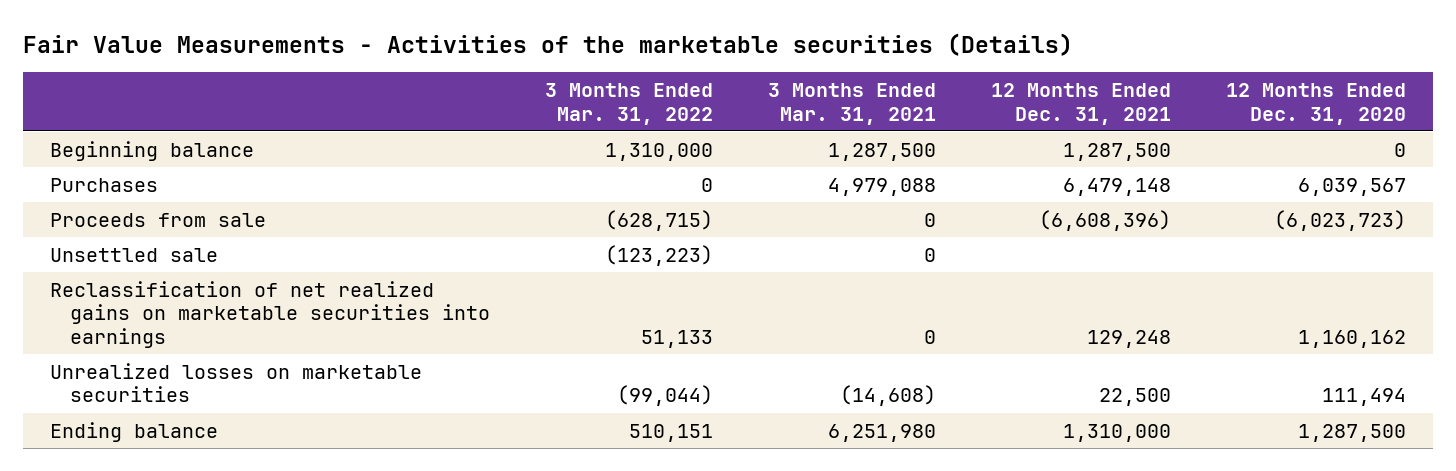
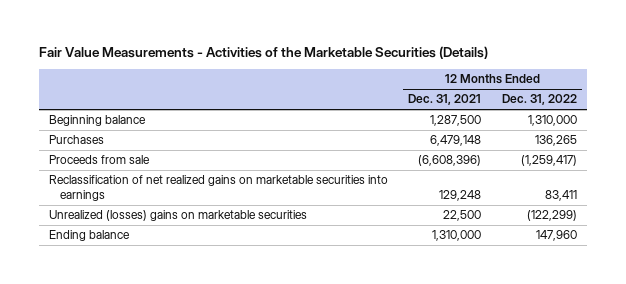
[22,32,1073,56] Fair Value Measurements - Activities of the marketable securities (Details) -> [38,46,488,60] Fair Value Measurements - Activities of the Marketable Securities (Details)
[544,82,713,125] 3 Months Ended Mar. 31, 2022 -> none
[767,82,936,125] 3 Months Ended Mar. 31, 2021 -> none
[1225,82,1406,125] 12 Months Ended Dec. 31, 2020 -> none
none -> [501,94,577,106] Dec. 31, 2022
[50,247,219,262] Unsettled sale -> none
[50,362,423,403] Unrealized losses on marketable securities -> [48,210,307,222] Unrealized (losses) gains on marketable securities

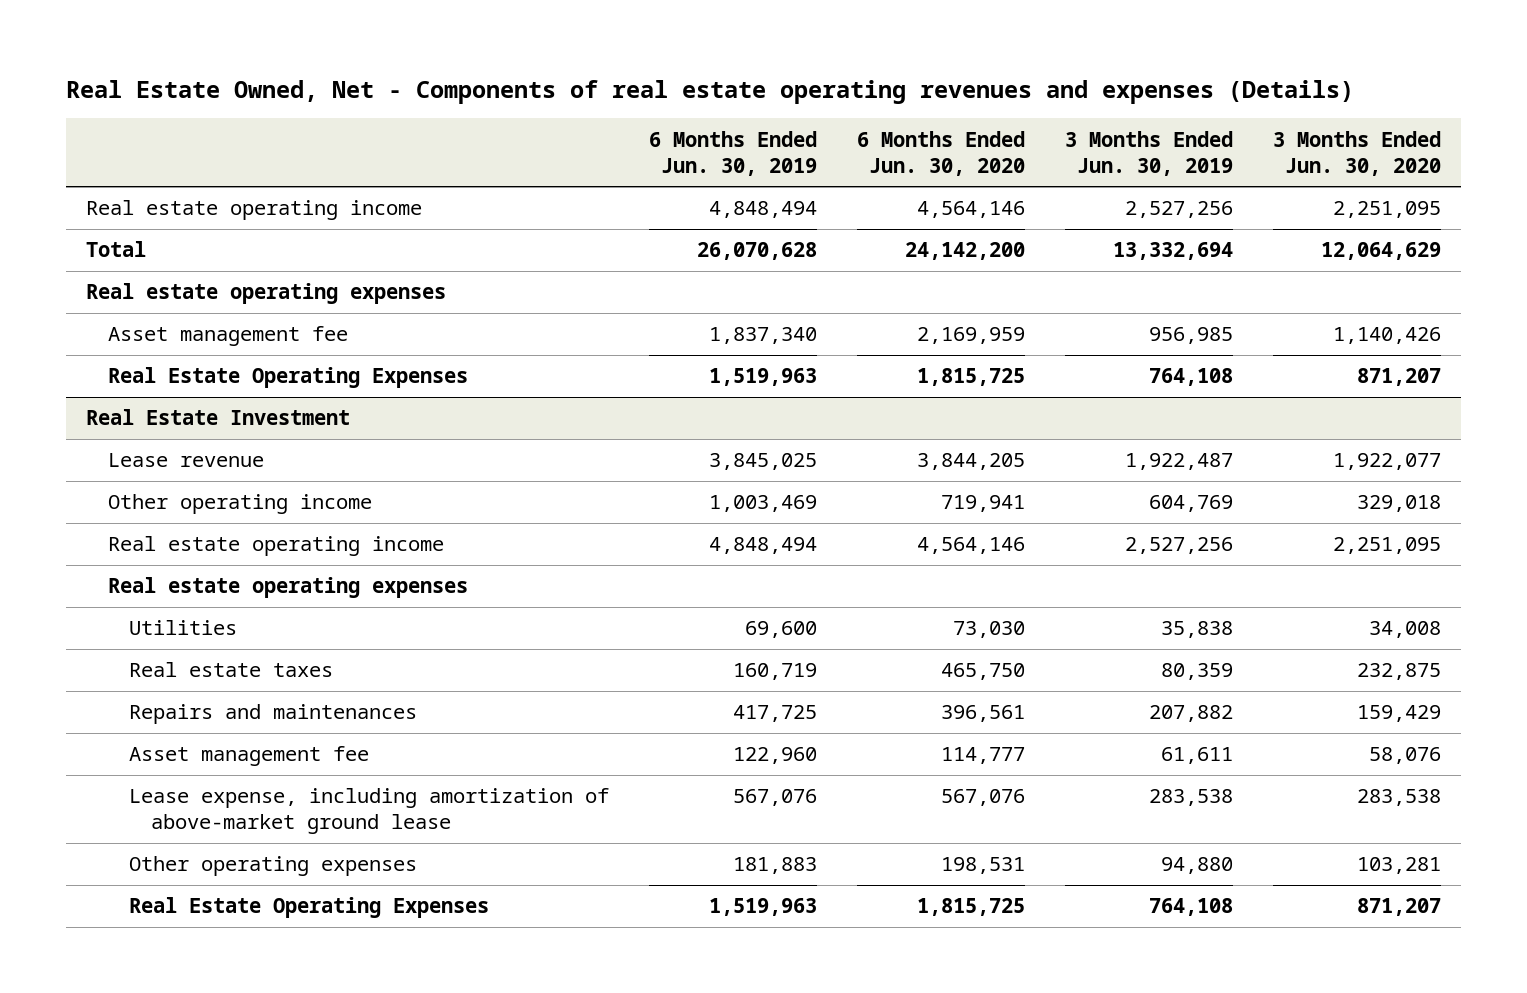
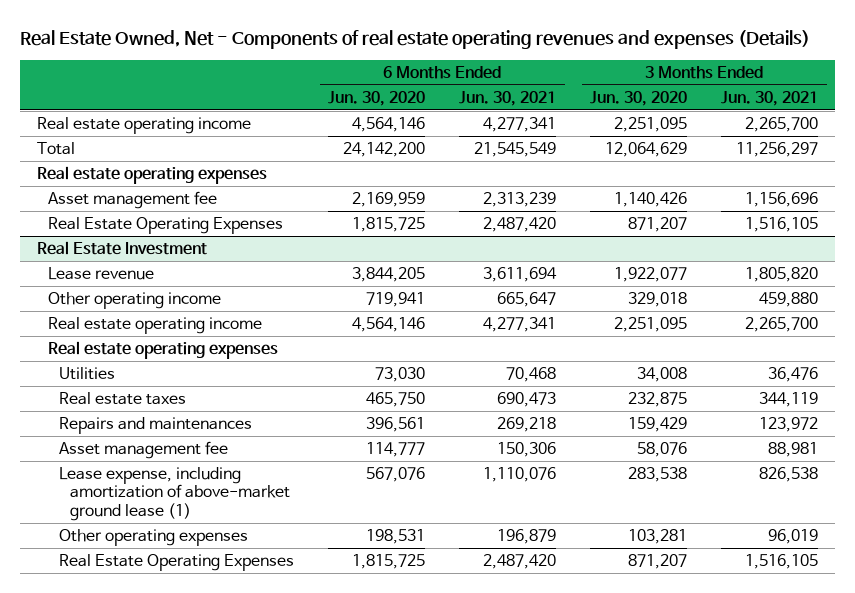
[649,130,818,176] 6 Months Ended Jun. 30, 2019 -> none
[1065,130,1234,176] 3 Months Ended Jun. 30, 2019 -> none
none -> [459,90,557,106] Jun. 30, 2021
none -> [721,90,819,106] Jun. 30, 2021
[129,788,610,835] Lease expense, including amortization of above-market ground lease -> [59,467,291,521] Lease expense, including amortization of above-market ground lease (1)

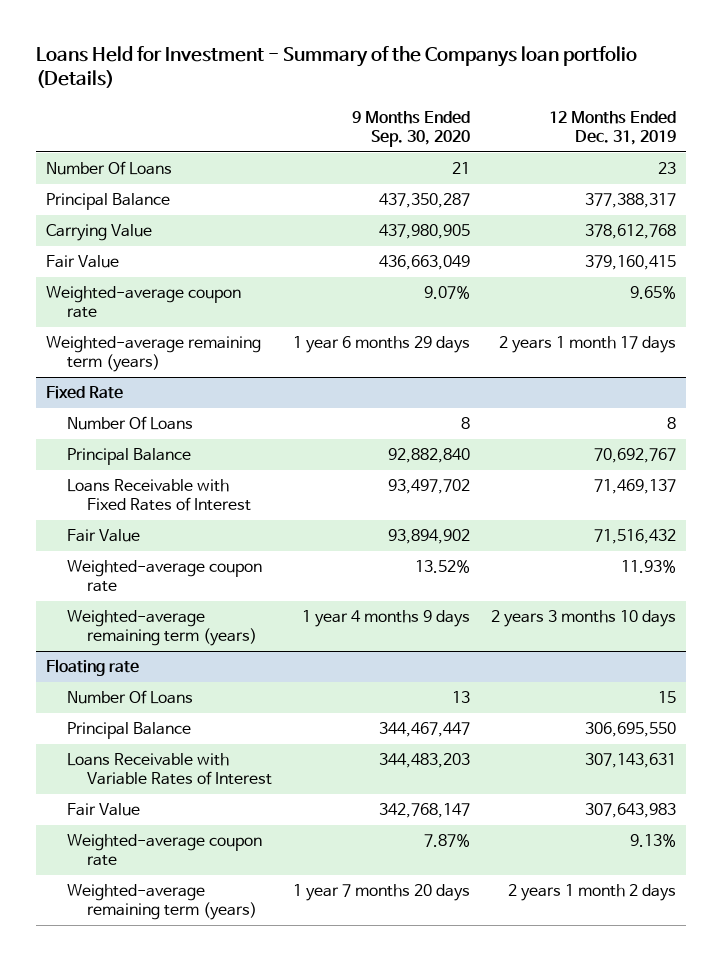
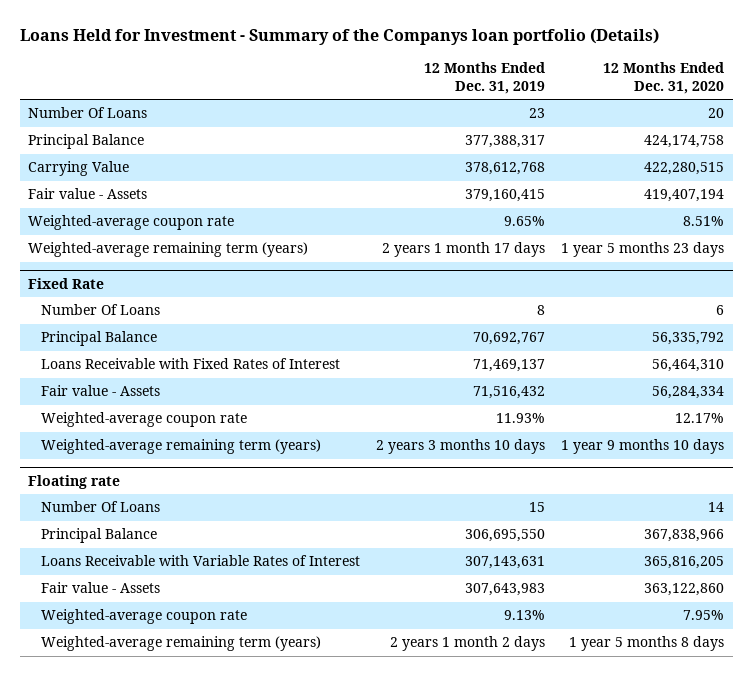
[352,110,471,147] 9 Months Ended Sep. 30, 2020 -> none
none -> [603,62,725,94] 12 Months Ended Dec. 31, 2020
[46,255,120,269] Fair Value -> [28,188,148,200] Fair value - Assets
[66,529,140,543] Fair Value -> [40,385,160,397] Fair value - Assets
[66,803,140,817] Fair Value -> [40,582,160,594] Fair value - Assets

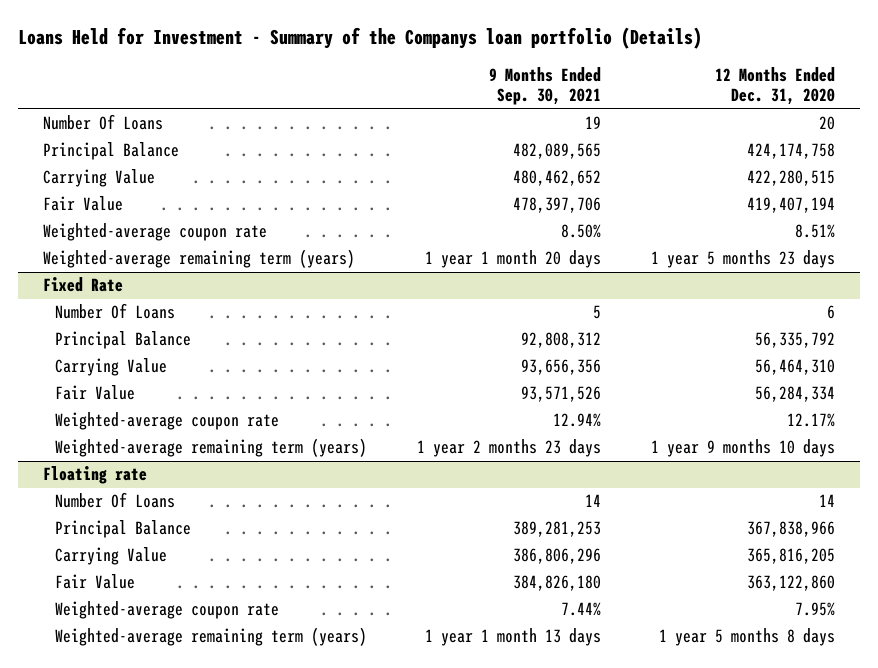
[424,62,546,94] 12 Months Ended Dec. 31, 2019 -> none
none -> [489,67,602,106] 9 Months Ended Sep. 30, 2021
[28,188,148,200] Fair value - Assets -> [42,196,123,212] Fair Value
[40,358,340,370] Loans Receivable with Fixed Rates of Interest -> [55,358,168,377] Carrying Value
[40,385,160,397] Fair value - Assets -> [55,385,136,401] Fair Value
[40,555,360,567] Loans Receivable with Variable Rates of Interest -> [55,547,168,566] Carrying Value
[40,582,160,594] Fair value - Assets -> [55,574,136,590] Fair Value

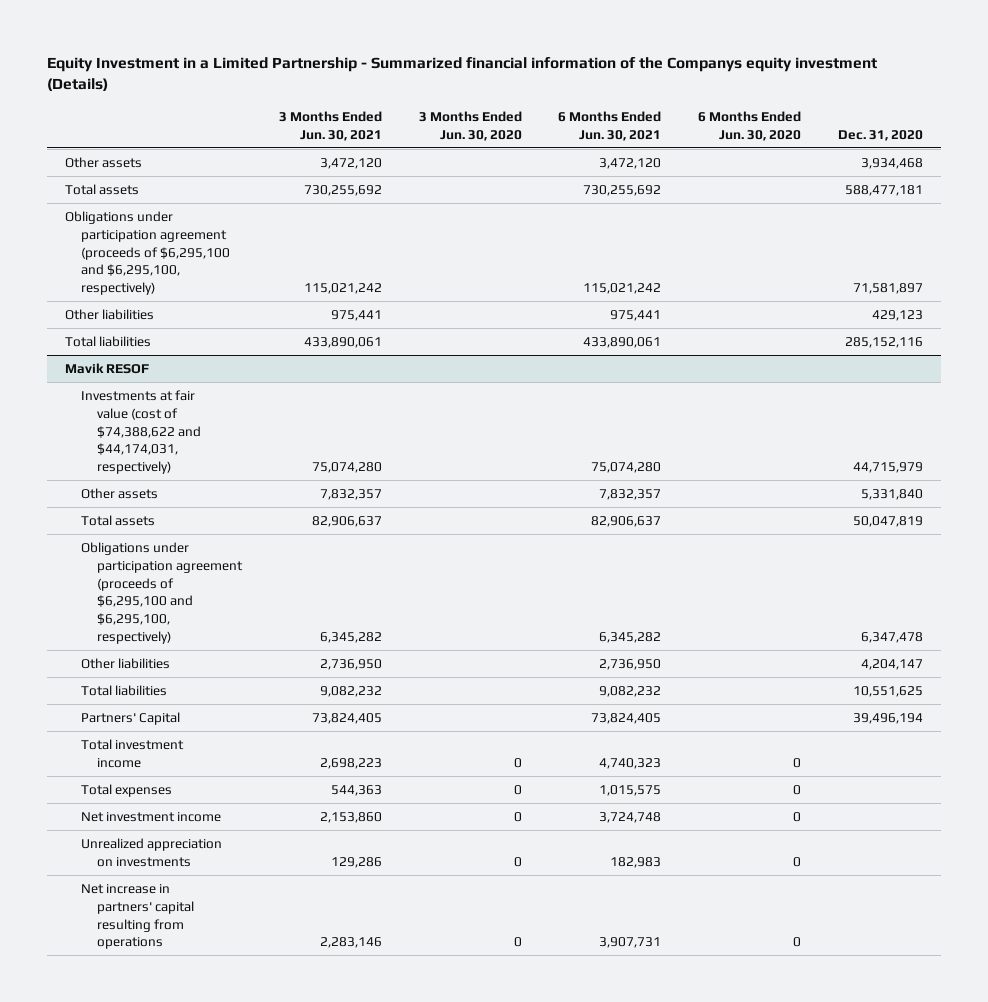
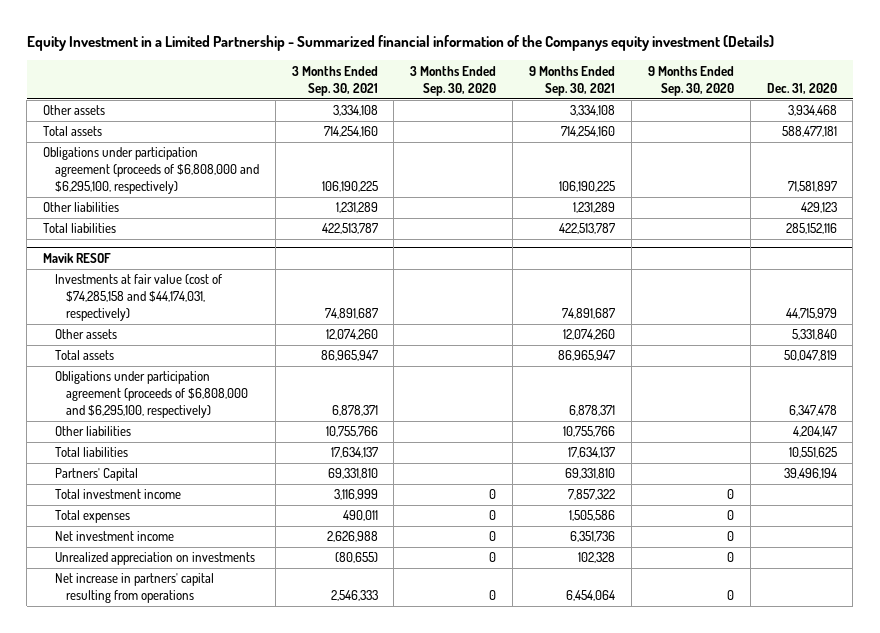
[278,111,382,141] 3 Months Ended Jun. 30, 2021 -> none
[418,111,522,141] 3 Months Ended Jun. 30, 2020 -> none
[558,111,662,141] 6 Months Ended Jun. 30, 2021 -> none
[698,111,802,141] 6 Months Ended Jun. 30, 2020 -> none
none -> [291,65,378,96] 3 Months Ended Sep. 30, 2021
none -> [410,65,497,96] 3 Months Ended Sep. 30, 2020
none -> [529,65,616,96] 9 Months Ended Sep. 30, 2021
none -> [647,65,734,96] 9 Months Ended Sep. 30, 2020
[65,211,231,295] Obligations under participation agreement (proceeds of $6,295,100 and $6,295,100, respectively) -> [43,147,259,195] Obligations under participation agreement (proceeds of $6,808,000 and $6,295,100, respectively)
[81,390,202,474] Investments at fair value (cost of $74,388,622 and $44,174,031, respectively) -> [54,274,222,322] Investments at fair value (cost of $74,285,158 and $44,174,031, respectively)
[81,542,244,644] Obligations under participation agreement (proceeds of $6,295,100 and $6,295,100, respectively) -> [54,371,249,419] Obligations under participation agreement (proceeds of $6,808,000 and $6,295,100, respectively)

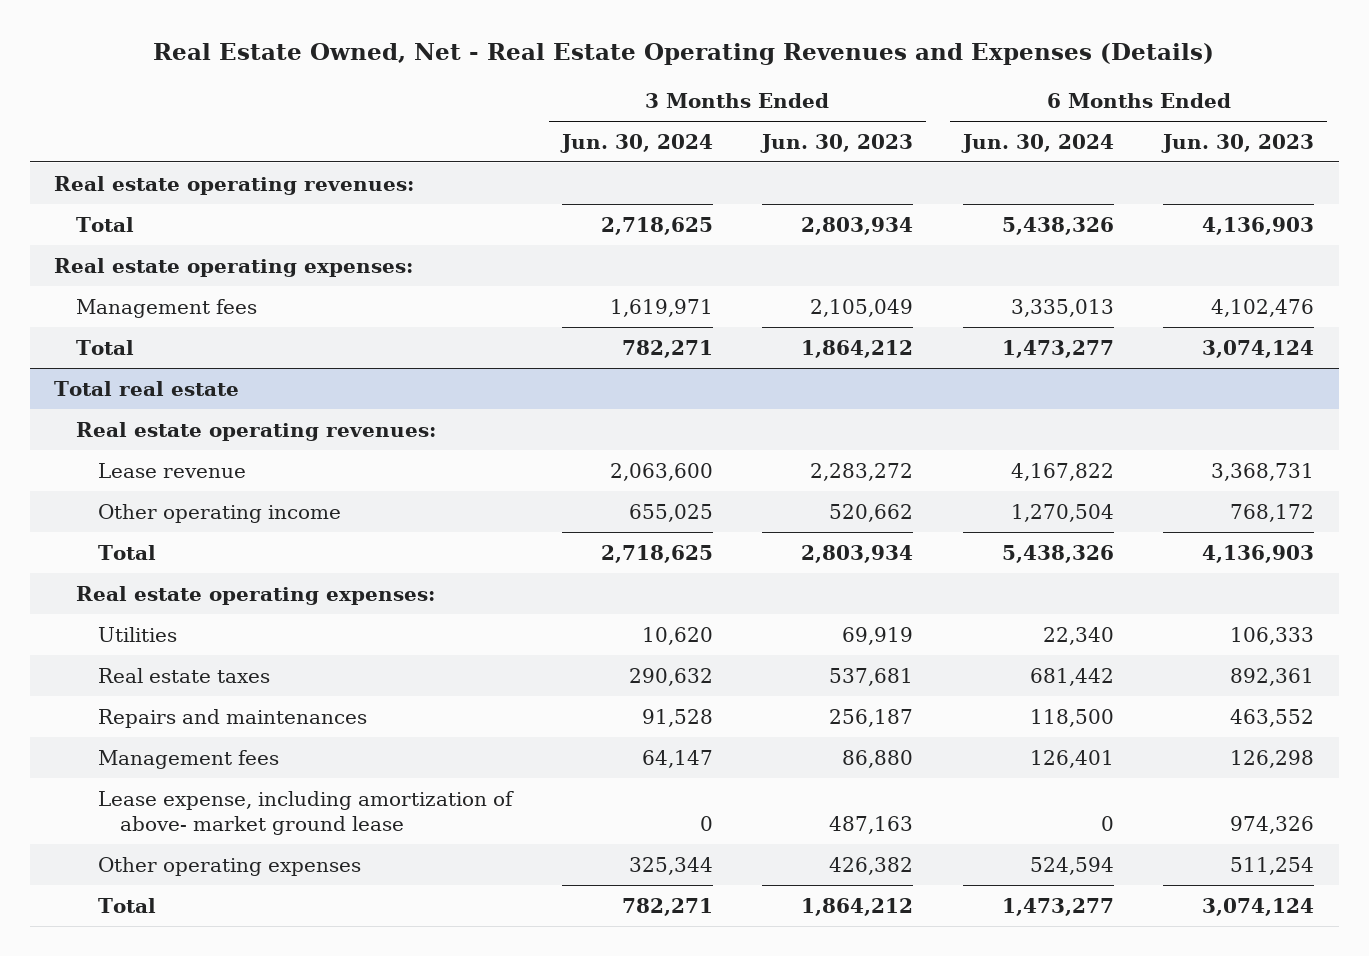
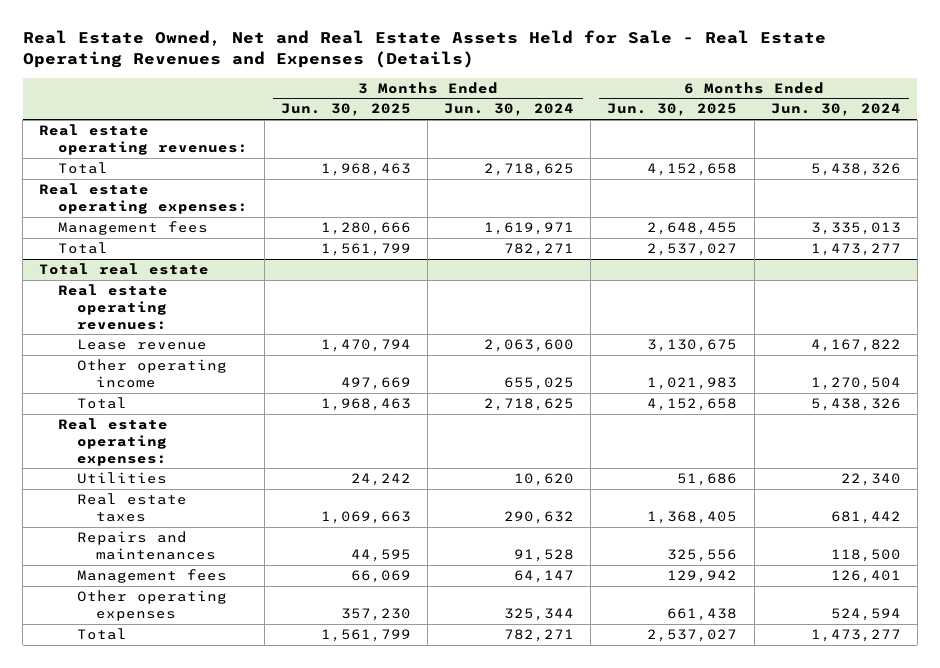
[153,43,1215,66] Real Estate Owned, Net - Real Estate Operating Revenues and Expenses (Details) -> [22,30,826,69] Real Estate Owned, Net and Real Estate Assets Held for Sale - Real Estate Operating Revenues and Expenses (Details)
[760,133,914,153] Jun. 30, 2023 -> none
[1161,133,1315,153] Jun. 30, 2023 -> none
none -> [281,103,412,117] Jun. 30, 2025
none -> [607,103,738,117] Jun. 30, 2025
[97,790,514,836] Lease expense, including amortization of above- market ground lease -> none

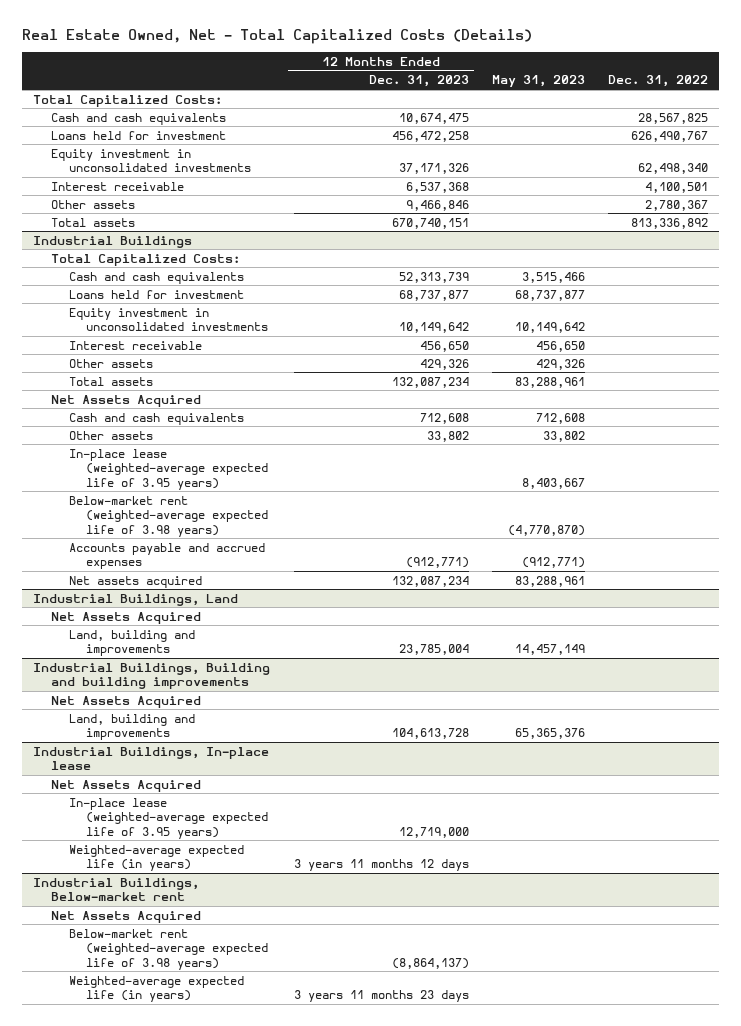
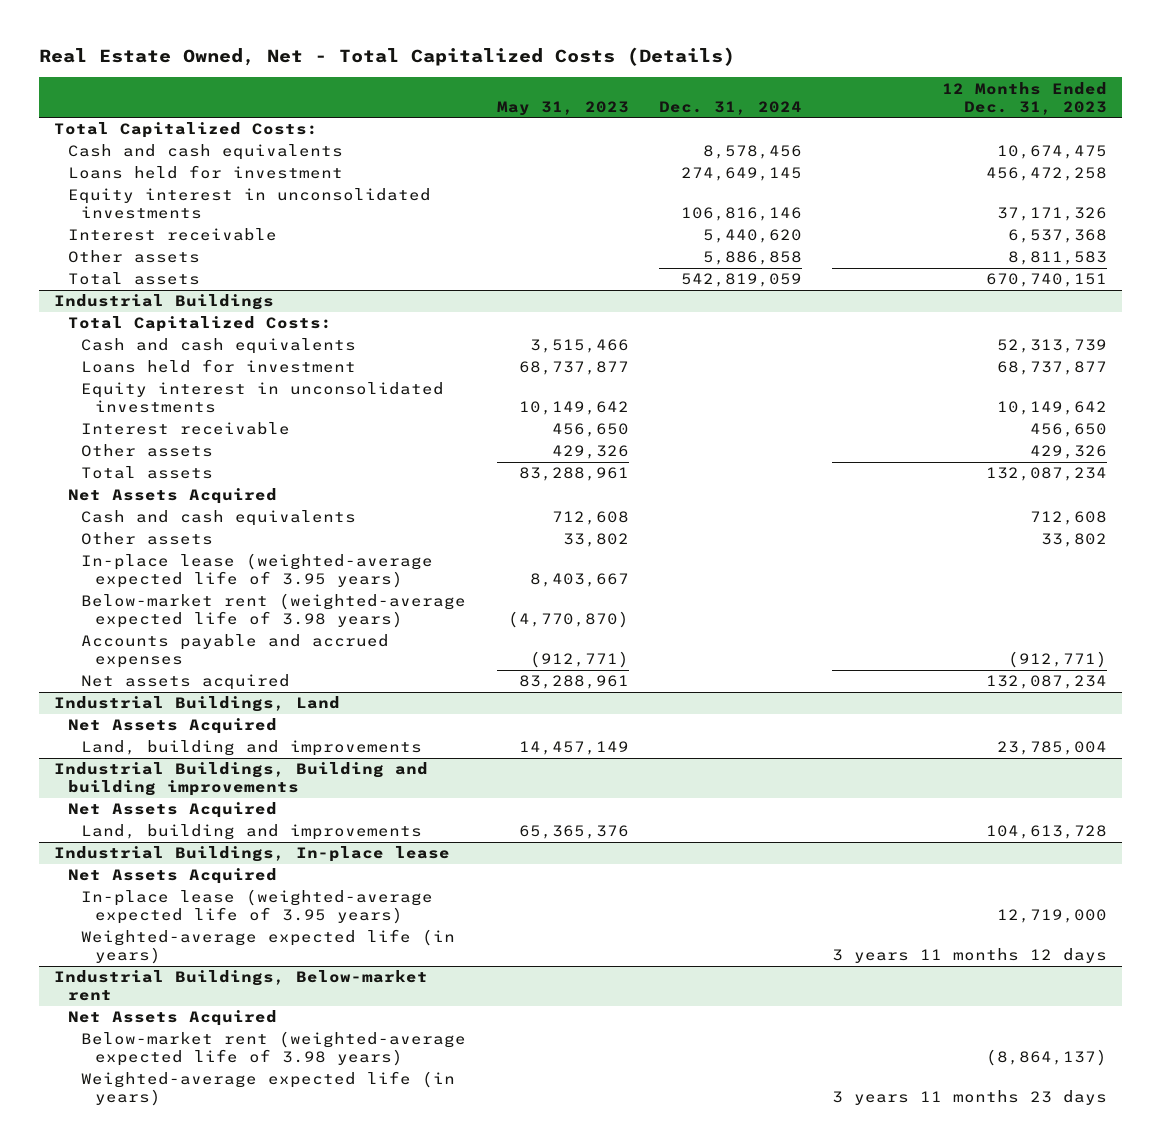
[607,75,708,88] Dec. 31, 2022 -> none
none -> [658,100,802,115] Dec. 31, 2024
[51,148,251,173] Equity investment in unconsolidated investments -> [67,188,431,220] Equity interest in unconsolidated investments
[405,199,469,211] 9,466,846 -> [1008,251,1108,266] 8,811,583
[68,307,269,332] Equity investment in unconsolidated investments -> [81,382,445,414] Equity interest in unconsolidated investments

